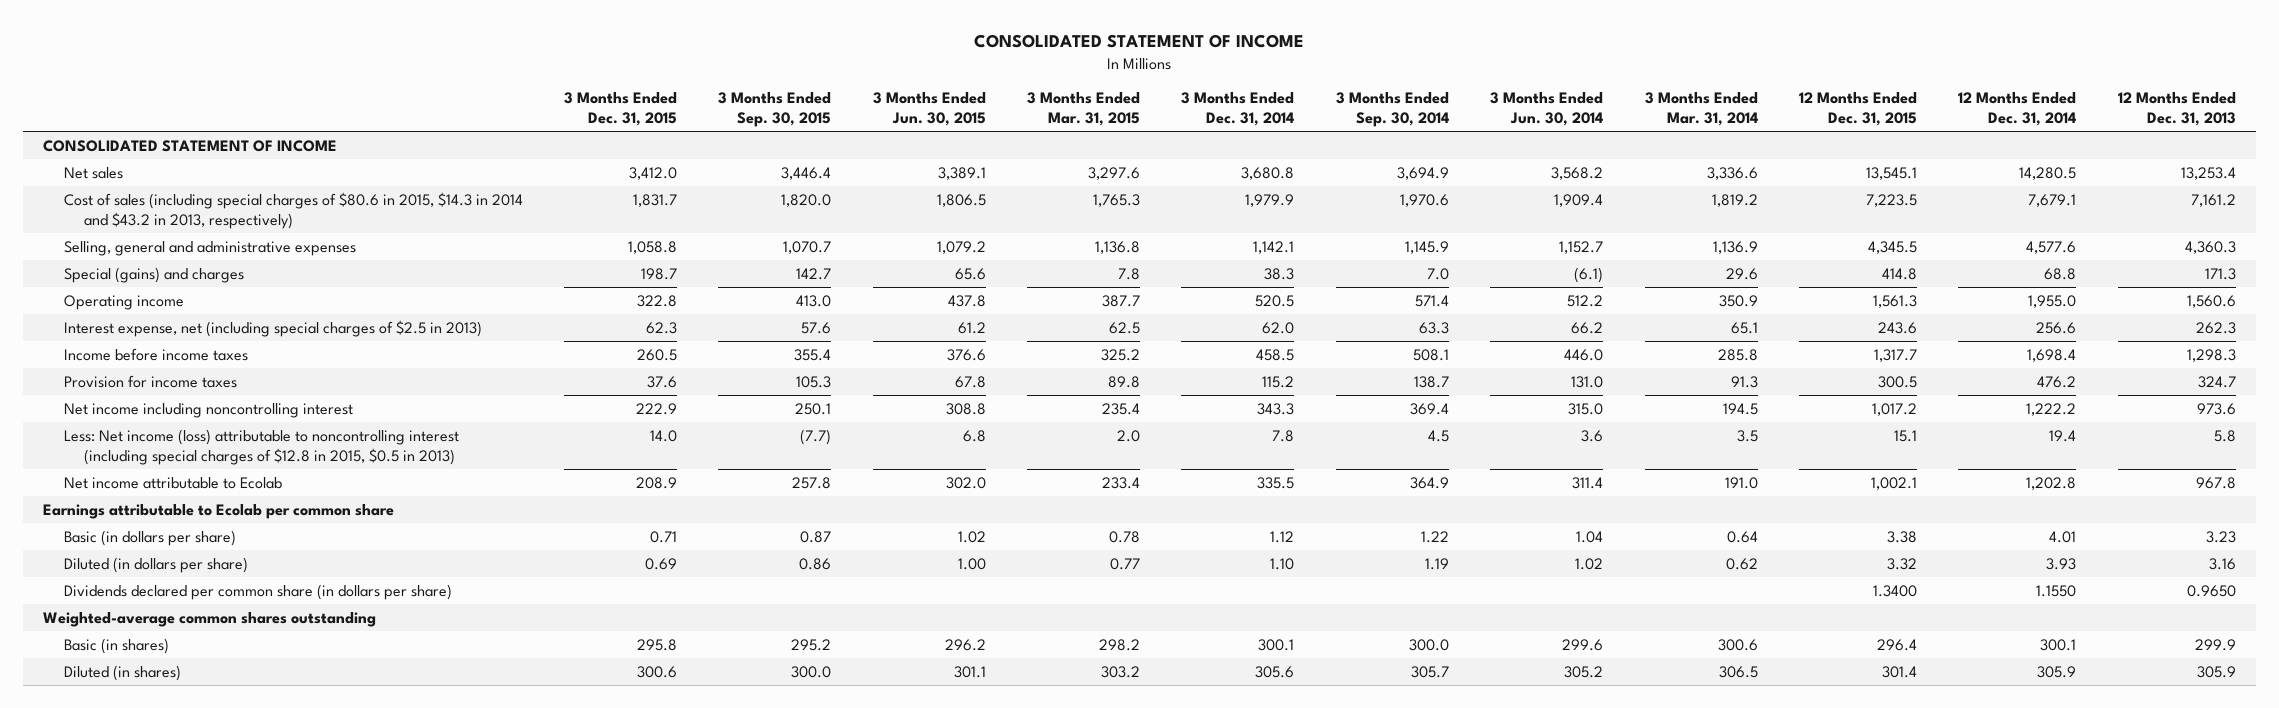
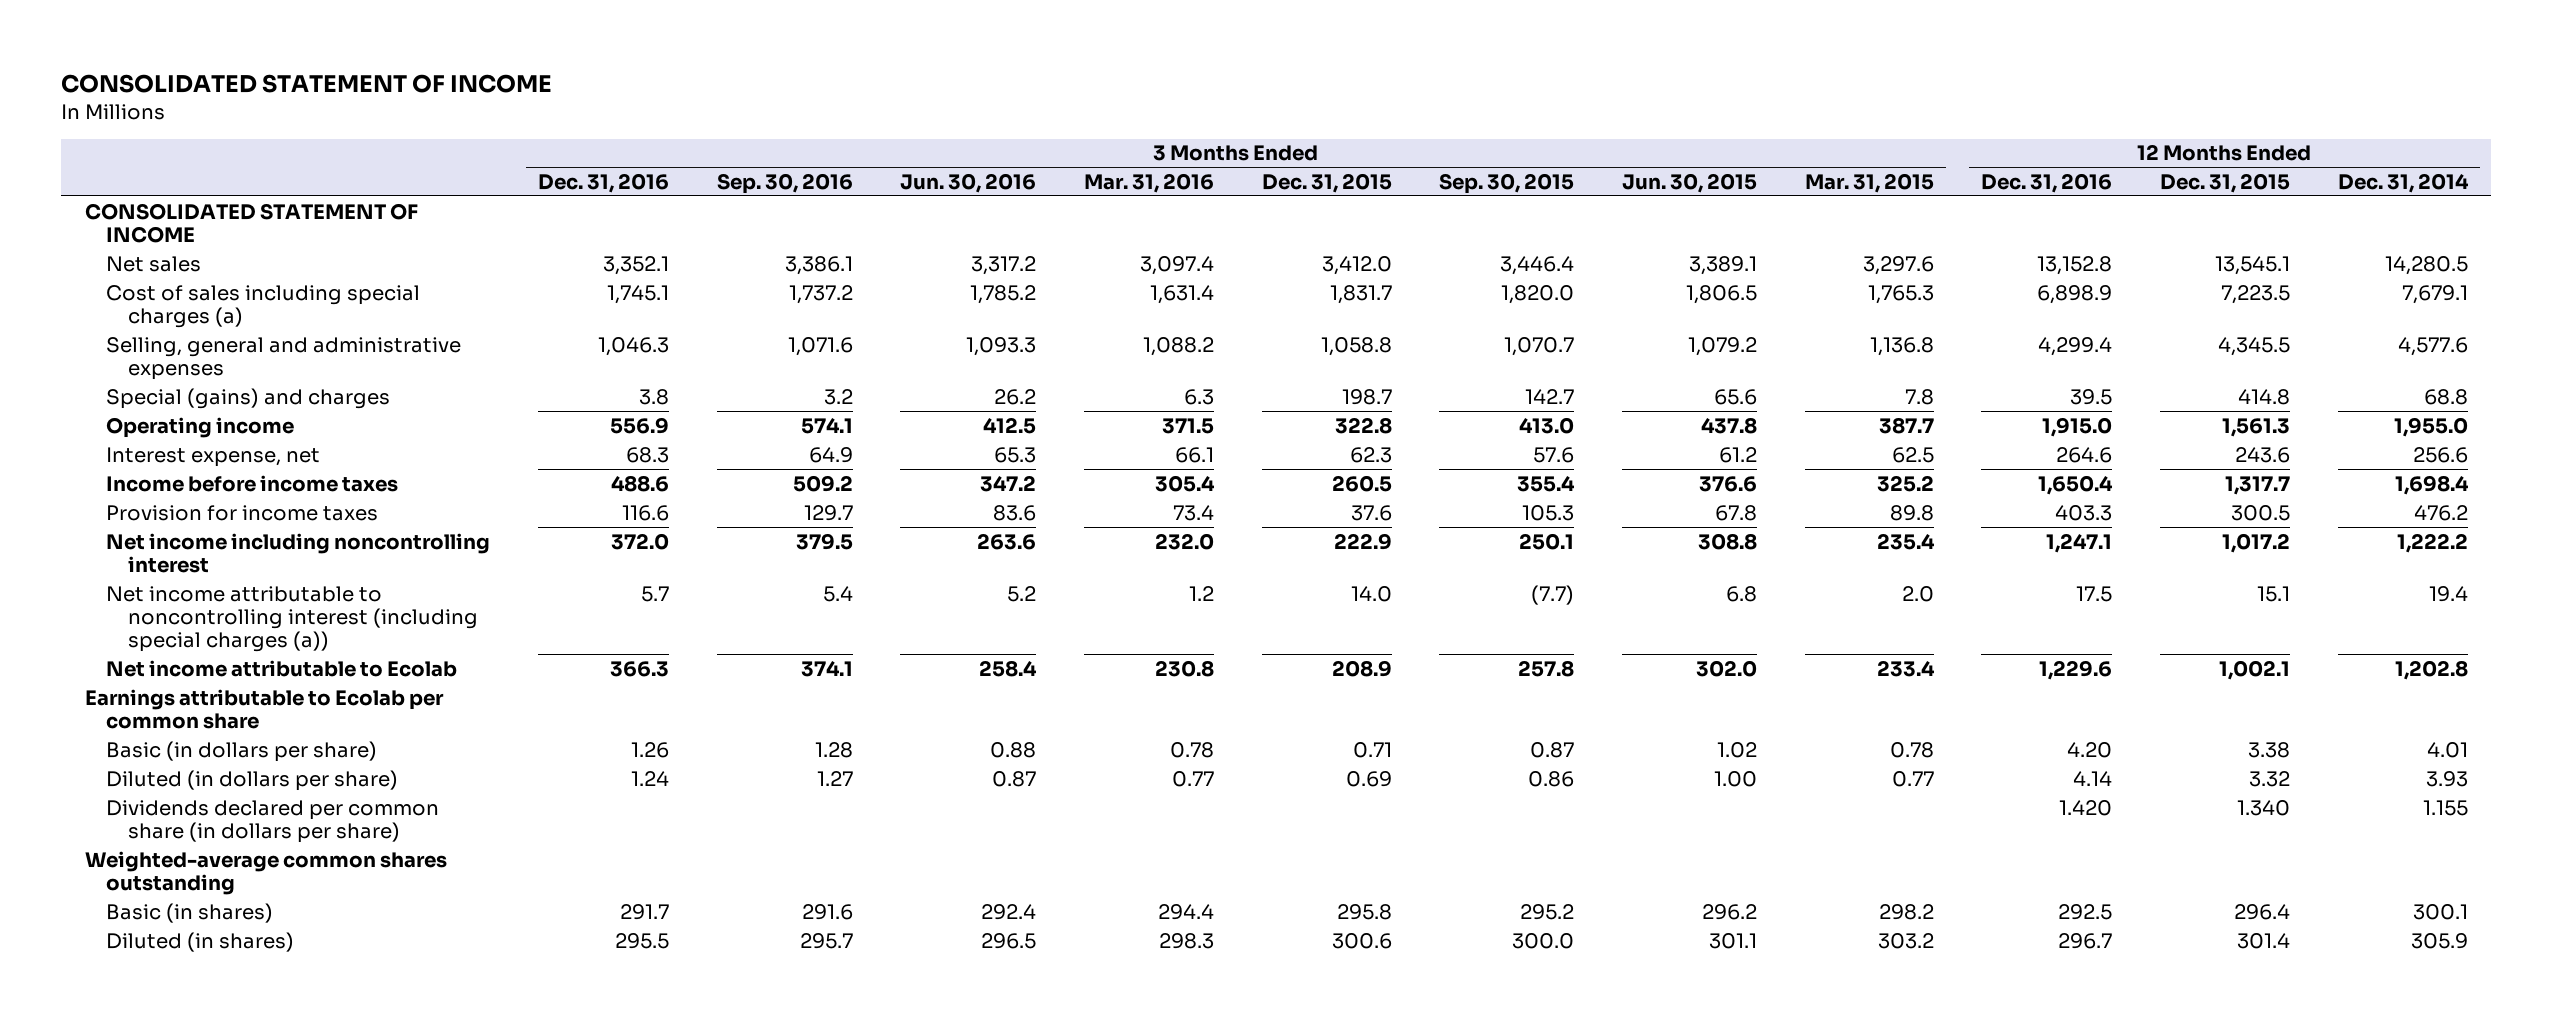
[1181,92,1295,127] 3 Months Ended Dec. 31, 2014 -> none
[1335,92,1449,128] 3 Months Ended Sep. 30, 2014 -> none
[1490,92,1604,127] 3 Months Ended Jun. 30, 2014 -> none
[1644,92,1758,127] 3 Months Ended Mar. 31, 2014 -> none
[2117,92,2236,127] 12 Months Ended Dec. 31, 2013 -> none
none -> [538,172,670,193] Dec. 31, 2016
none -> [716,172,853,194] Sep. 30, 2016
none -> [900,172,1037,193] Jun. 30, 2016
none -> [1084,172,1215,193] Mar. 31, 2016
none -> [1981,172,2113,193] Dec. 31, 2016
[63,191,523,229] Cost of sales (including special charges of $80.6 in 2015, $14.3 in 2014 and $43.2 in 2013, respectively) -> [106,284,421,328] Cost of sales including special charges (a)
[63,319,482,337] Interest expense, net (including special charges of $2.5 in 2013) -> [106,446,321,467] Interest expense, net
[63,428,459,465] Less: Net income (loss) attributable to noncontrolling interest (including special charges of $12.8 in 2015, $0.5 in 2013) -> [106,585,478,653] Net income attributable to noncontrolling interest (including special charges (a))
[1872,584,1917,597] 1.3400 -> [2236,799,2290,816] 1.340
[2036,584,2077,597] 1.1550 -> [2422,799,2468,816] 1.155

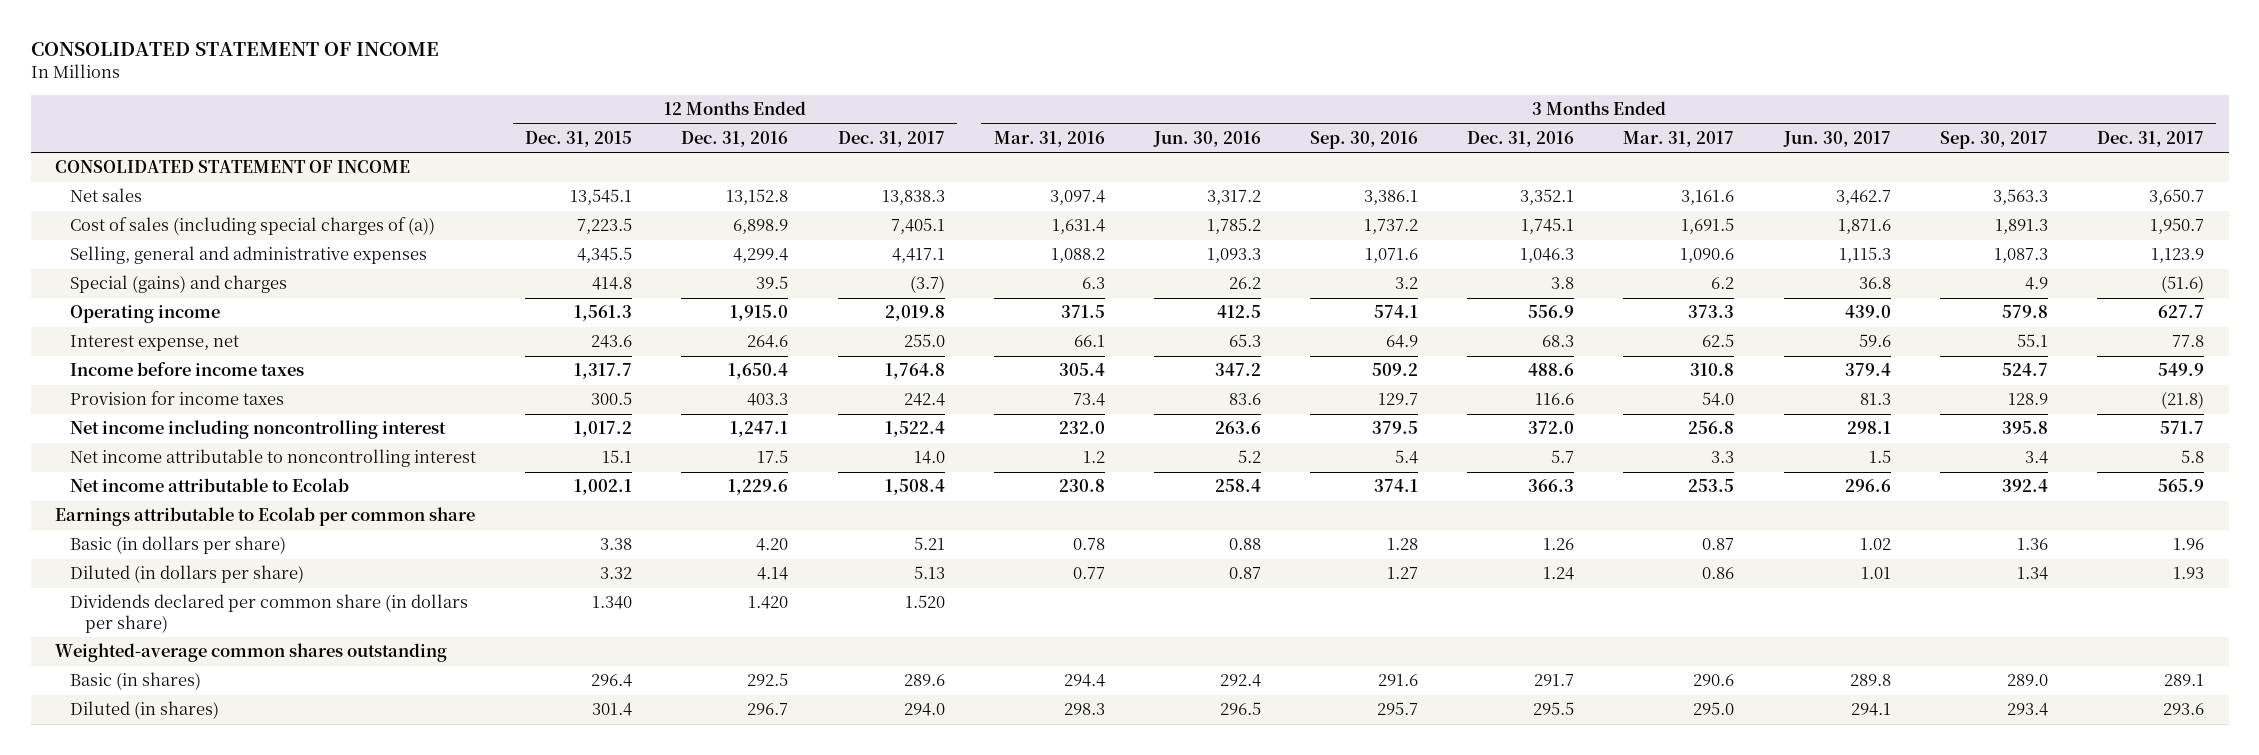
[1261,172,1392,193] Dec. 31, 2015 -> none
[1439,172,1575,194] Sep. 30, 2015 -> none
[1622,172,1758,193] Jun. 30, 2015 -> none
[1804,172,1934,193] Mar. 31, 2015 -> none
[2337,172,2469,193] Dec. 31, 2014 -> none
none -> [837,130,945,147] Dec. 31, 2017
none -> [1623,130,1735,147] Mar. 31, 2017
none -> [1782,130,1891,147] Jun. 30, 2017
none -> [1939,130,2048,149] Sep. 30, 2017
none -> [2097,130,2205,147] Dec. 31, 2017
[106,284,421,328] Cost of sales including special charges (a) -> [69,217,435,236] Cost of sales (including special charges of (a))
[106,585,478,653] Net income attributable to noncontrolling interest (including special charges (a)) -> [69,449,476,468] Net income attributable to noncontrolling interest

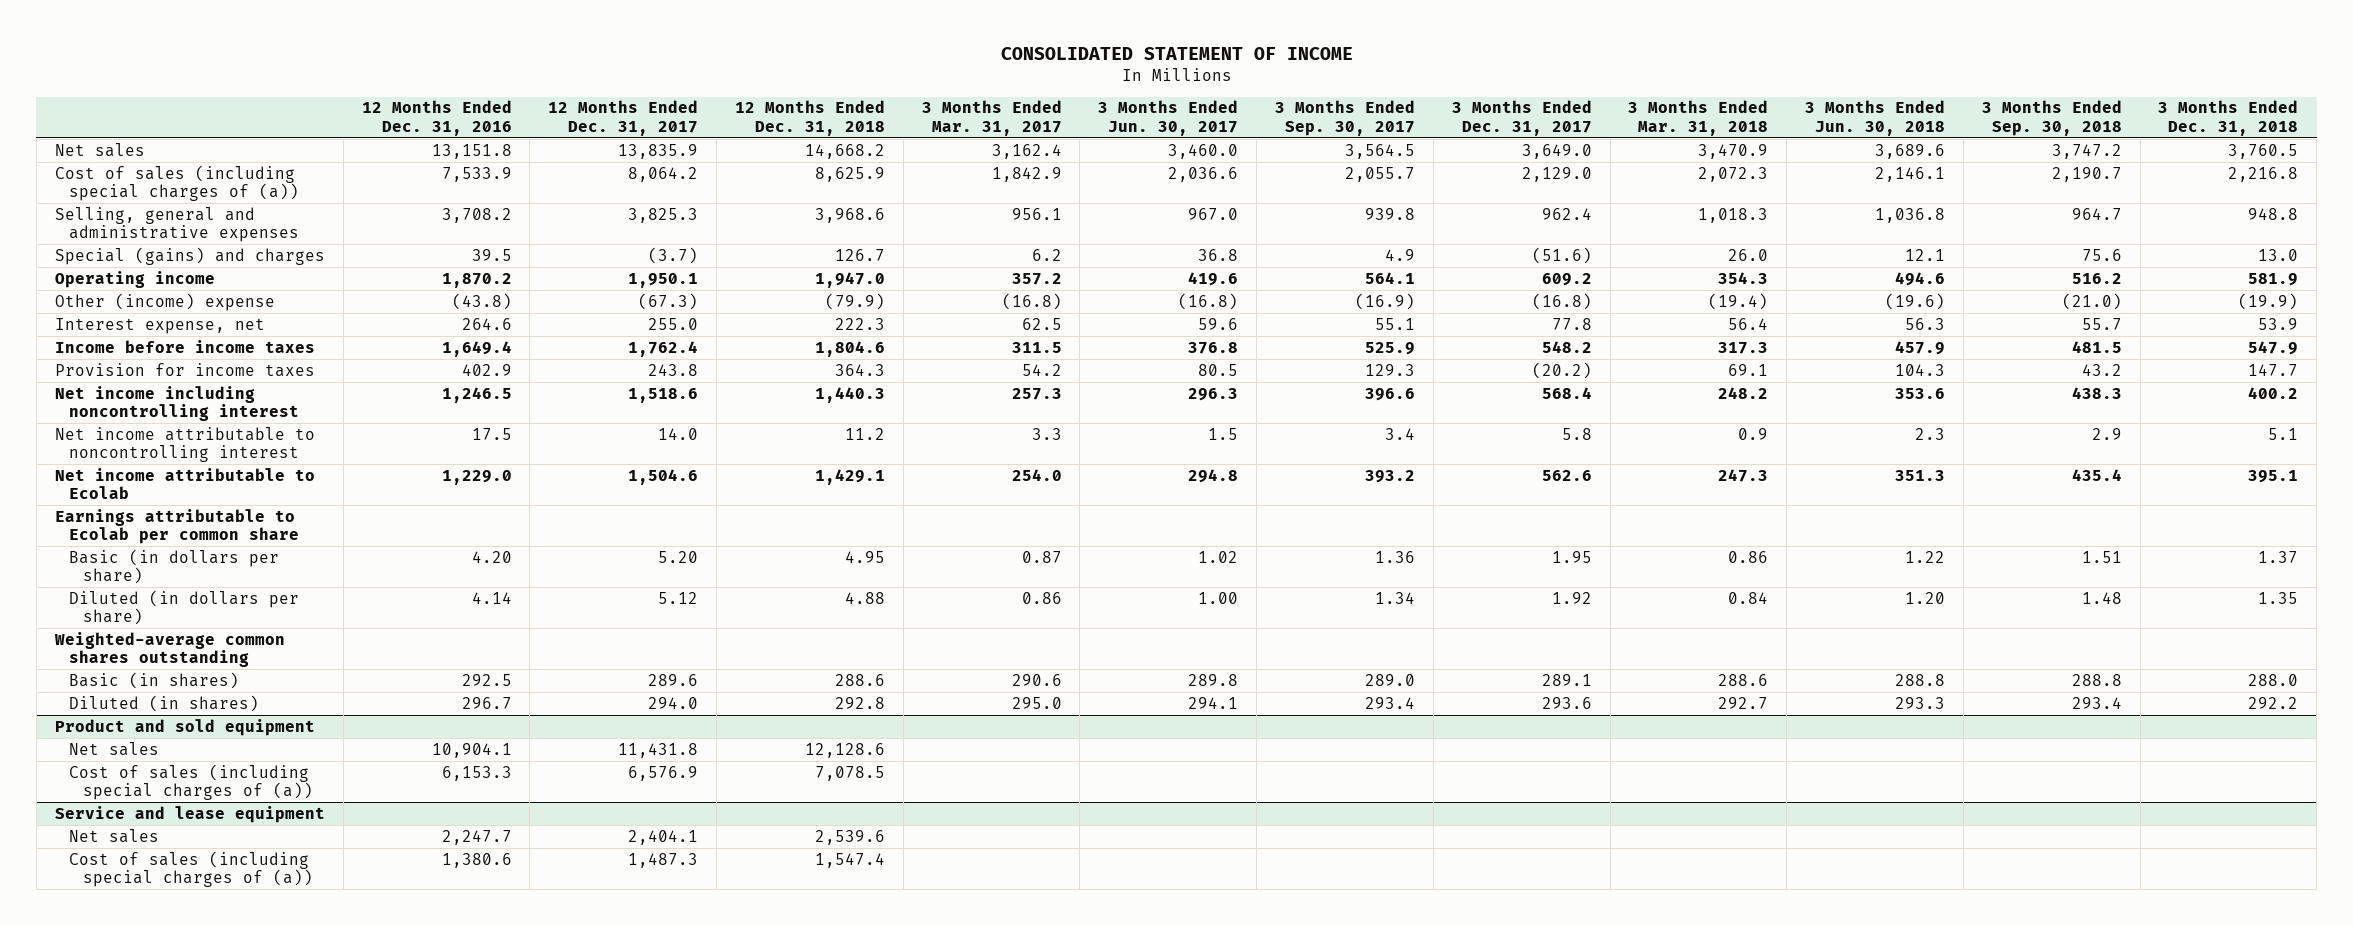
[525,130,633,147] Dec. 31, 2015 -> none
[993,130,1105,147] Mar. 31, 2016 -> none
[1152,130,1261,147] Jun. 30, 2016 -> none
[1310,130,1419,149] Sep. 30, 2016 -> none
[1467,130,1575,147] Dec. 31, 2016 -> none
none -> [734,100,885,136] 12 Months Ended Dec. 31, 2018
none -> [1628,100,1769,136] 3 Months Ended Mar. 31, 2018
none -> [1805,100,1946,136] 3 Months Ended Jun. 30, 2018
none -> [1981,100,2122,136] 3 Months Ended Sep. 30, 2018
none -> [2158,100,2299,136] 3 Months Ended Dec. 31, 2018
[55,160,411,174] CONSOLIDATED STATEMENT OF INCOME -> none
[726,189,789,206] 13,152.8 -> [431,143,512,159] 13,151.8
[881,190,945,206] 13,838.3 -> [618,143,699,159] 13,835.9
[1681,190,1735,206] 3,161.6 -> [991,143,1062,159] 3,162.4
[1835,190,1891,206] 3,462.7 -> [1168,143,1239,159] 3,460.0
[1992,189,2048,206] 3,563.3 -> [1344,143,1415,159] 3,564.5
[2149,189,2205,206] 3,650.7 -> [1521,143,1592,159] 3,649.0
[733,219,789,235] 6,898.9 -> [441,166,512,182] 7,533.9
[890,218,945,235] 7,405.1 -> [628,166,699,182] 8,064.2
[1681,218,1735,235] 1,691.5 -> [991,166,1062,182] 1,842.9
[1837,219,1891,235] 1,871.6 -> [1168,166,1239,182] 2,036.6
[1994,219,2048,235] 1,891.3 -> [1344,166,1415,182] 2,055.7
[2150,218,2205,235] 1,950.7 -> [1521,166,1592,182] 2,129.0
[733,248,789,264] 4,299.4 -> [441,207,512,223] 3,708.2
[891,248,945,264] 4,417.1 -> [628,207,699,223] 3,825.3
[1680,248,1735,264] 1,090.6 -> [1011,207,1062,220] 956.1
[1838,247,1891,264] 1,115.3 -> [1188,207,1239,220] 967.0
[1993,248,2048,264] 1,087.3 -> [1364,207,1415,220] 939.8
[2151,248,2205,264] 1,123.9 -> [1541,207,1592,220] 962.4
[730,305,789,322] 1,915.0 -> [441,272,512,288] 1,870.2
[884,305,945,322] 2,019.8 -> [628,272,699,288] 1,950.1
[1688,305,1735,319] 373.3 -> [1011,272,1062,285] 357.2
[1844,305,1891,319] 439.0 -> [1188,271,1239,286] 419.6
[2001,305,2048,319] 579.8 -> [1364,271,1415,284] 564.1
[2158,305,2205,319] 627.7 -> [1541,272,1592,286] 609.2
none -> [54,292,275,311] Other (income) expense
[728,363,789,380] 1,650.4 -> [441,340,512,357] 1,649.4
[884,363,945,380] 1,764.8 -> [628,340,699,357] 1,762.4
[1690,363,1735,377] 310.8 -> [1011,341,1062,353] 311.5
[1844,363,1891,377] 379.4 -> [1188,341,1239,354] 376.8
[2001,363,2048,377] 524.7 -> [1364,341,1415,355] 525.9
[2158,363,2205,377] 549.9 -> [1541,340,1592,353] 548.2
[747,393,789,407] 403.3 -> [461,363,512,376] 402.9
[903,393,945,407] 242.4 -> [648,363,699,376] 243.8
[1702,392,1735,407] 54.0 -> [1021,363,1062,376] 54.2
[1859,393,1891,406] 81.3 -> [1198,363,1239,376] 80.5
[2007,393,2048,406] 128.9 -> [1364,363,1415,376] 129.3
[2161,391,2205,410] (21.8) -> [1531,361,1592,379] (20.2)
[730,421,789,438] 1,247.1 -> [441,386,512,403] 1,246.5
[884,421,945,438] 1,522.4 -> [628,387,699,403] 1,518.6
[1688,421,1735,435] 256.8 -> [1011,387,1062,400] 257.3
[1846,421,1891,435] 298.1 -> [1188,387,1239,401] 296.3
[2001,421,2048,435] 395.8 -> [1364,387,1415,401] 396.6
[2160,421,2205,435] 571.7 -> [1541,386,1592,399] 568.4
[728,479,789,496] 1,229.6 -> [441,469,512,485] 1,229.0
[884,479,945,496] 1,508.4 -> [628,468,699,485] 1,504.6
[1688,479,1735,493] 253.5 -> [1011,468,1062,481] 254.0
[1844,479,1891,493] 296.6 -> [1188,468,1239,483] 294.8
[2001,479,2048,493] 392.4 -> [1364,469,1415,483] 393.2
[2158,479,2205,493] 565.9 -> [1541,469,1592,481] 562.6
[69,594,468,634] Dividends declared per common share (in dollars per share) -> none
[913,537,945,551] 5.21 -> [658,550,699,563] 5.20
[2173,538,2205,551] 1.96 -> [1551,550,1592,563] 1.95
[913,566,945,580] 5.13 -> [658,591,699,604] 5.12
[1860,567,1891,580] 1.01 -> [1198,591,1239,604] 1.00
[2173,567,2205,580] 1.93 -> [1551,591,1592,604] 1.92
none -> [54,718,315,736] Product and sold equipment
none -> [68,741,159,756] Net sales
none -> [68,763,313,801] Cost of sales (including special charges of (a))
none -> [54,805,325,823] Service and lease equipment
none -> [68,828,159,843] Net sales
none -> [68,850,313,888] Cost of sales (including special charges of (a))

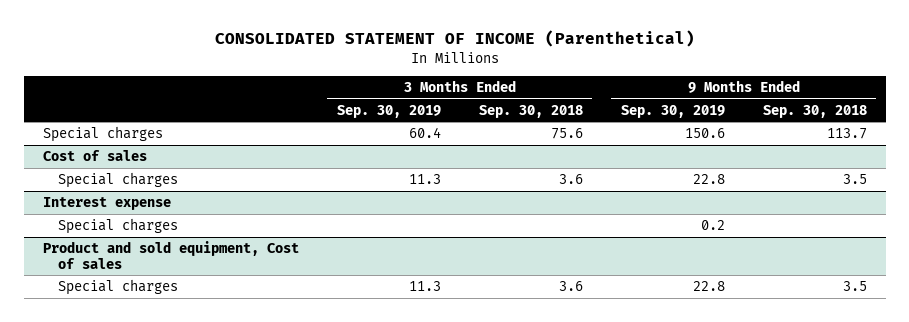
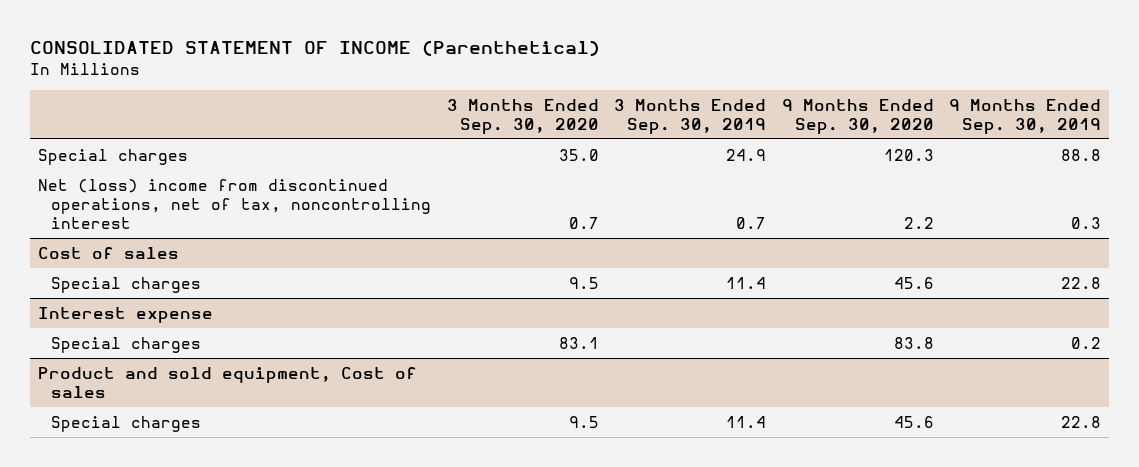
[478,104,583,118] Sep. 30, 2018 -> none
[762,104,867,118] Sep. 30, 2018 -> none
none -> [446,98,599,134] 3 Months Ended Sep. 30, 2020
none -> [781,98,934,134] 9 Months Ended Sep. 30, 2020
[408,127,441,139] 60.4 -> [726,148,767,161] 24.9
[684,128,725,139] 150.6 -> [1061,148,1102,161] 88.8
none -> [37,178,432,229] Net (loss) income from discontinued operations, net of tax, noncontrolling interest
[408,174,441,185] 11.3 -> [726,276,767,289] 11.4
[408,281,441,292] 11.3 -> [726,415,767,428] 11.4

